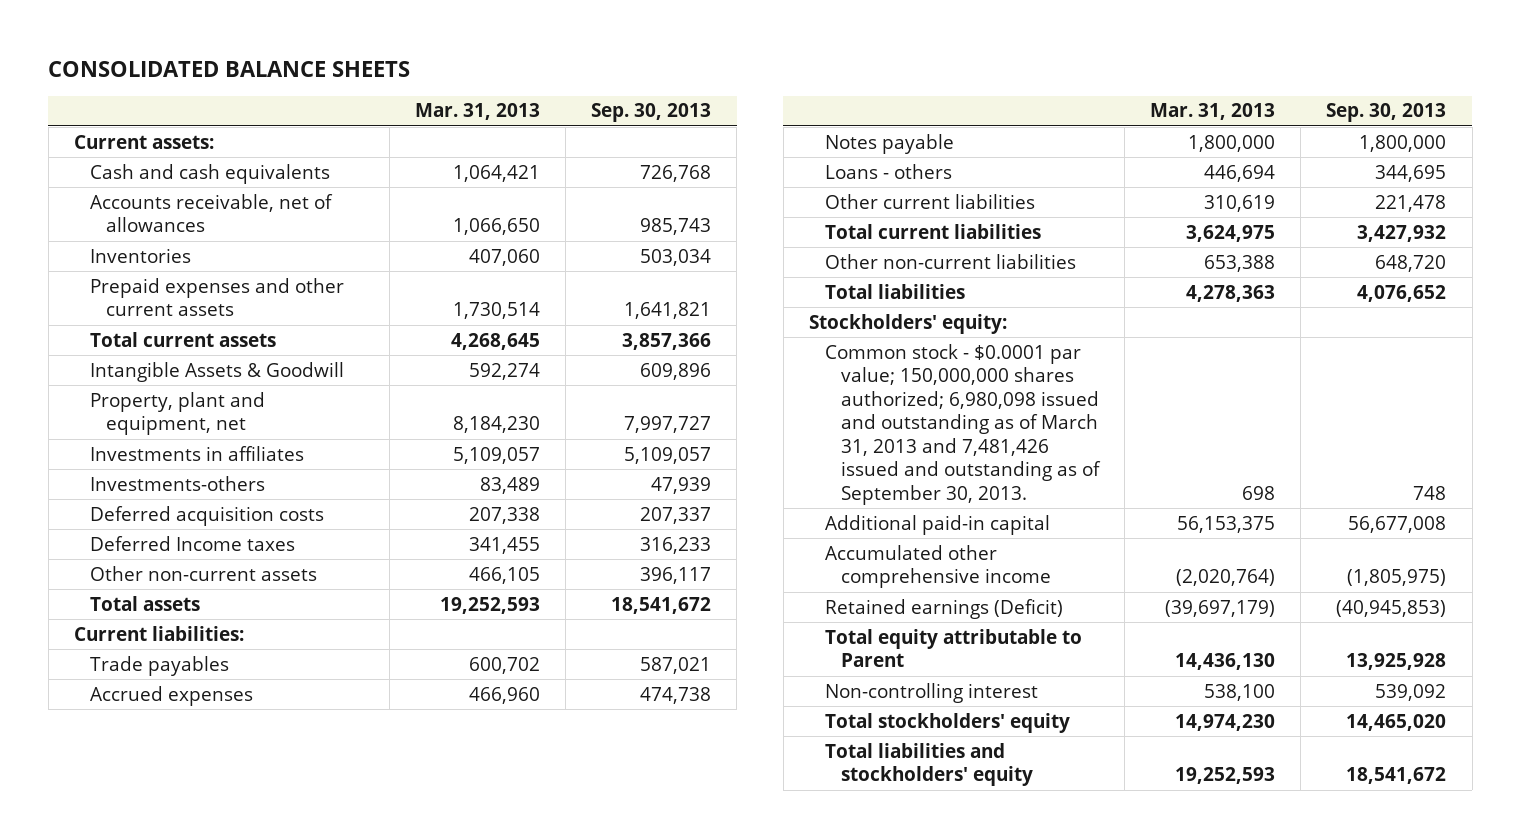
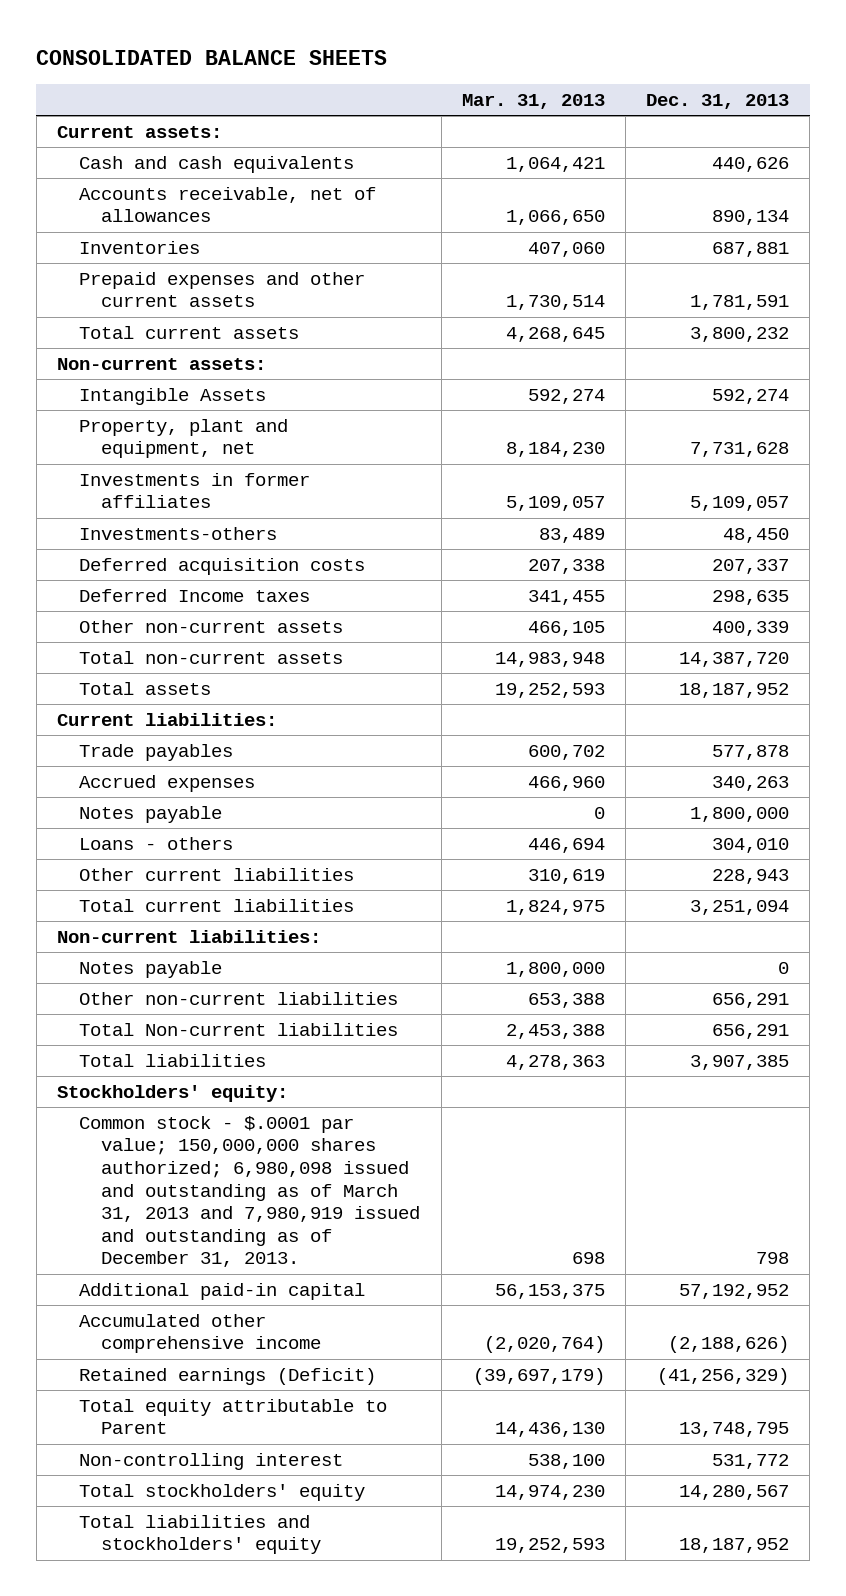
[591,103,712,123] Sep. 30, 2013 -> none
none -> [646,93,790,109] Dec. 31, 2013
none -> [56,357,266,370] Non-current assets:
[90,361,345,382] Intangible Assets & Goodwill -> [79,387,267,405] Intangible Assets
[90,445,305,461] Investments in affiliates -> [79,472,311,509] Investments in former affiliates
none -> [79,650,344,664] Total non-current assets
none -> [79,805,223,823] Notes payable
[1186,224,1276,242] 3,624,975 -> [505,899,605,915] 1,824,975
none -> [56,929,321,943] Non-current liabilities:
[825,133,955,154] Notes payable -> [79,960,223,978] Notes payable
none -> [79,1022,399,1036] Total Non-current liabilities
[825,343,1102,505] Common stock - $0.0001 par value; 150,000,000 shares authorized; 6,980,098 issued and outstanding as of March 31, 2013 and 7,481,426 issued and outstanding as of September 30, 2013. -> [79,1115,421,1268] Common stock - $.0001 par value; 150,000,000 shares authorized; 6,980,098 issued and outstanding as of March 31, 2013 and 7,980,919 issued and outstanding as of December 31, 2013.

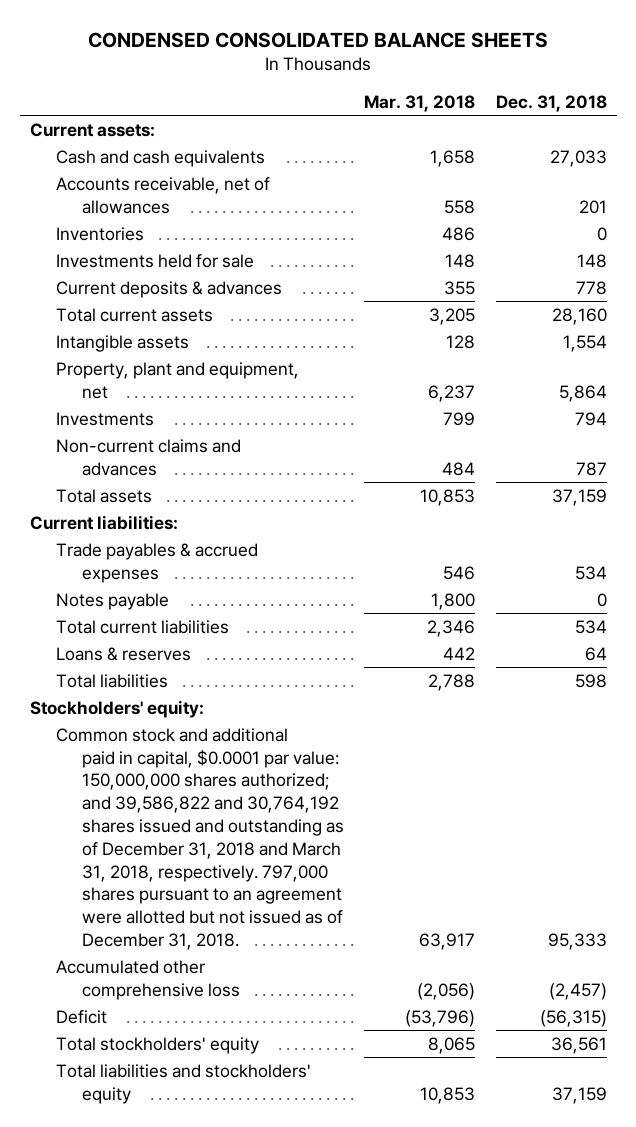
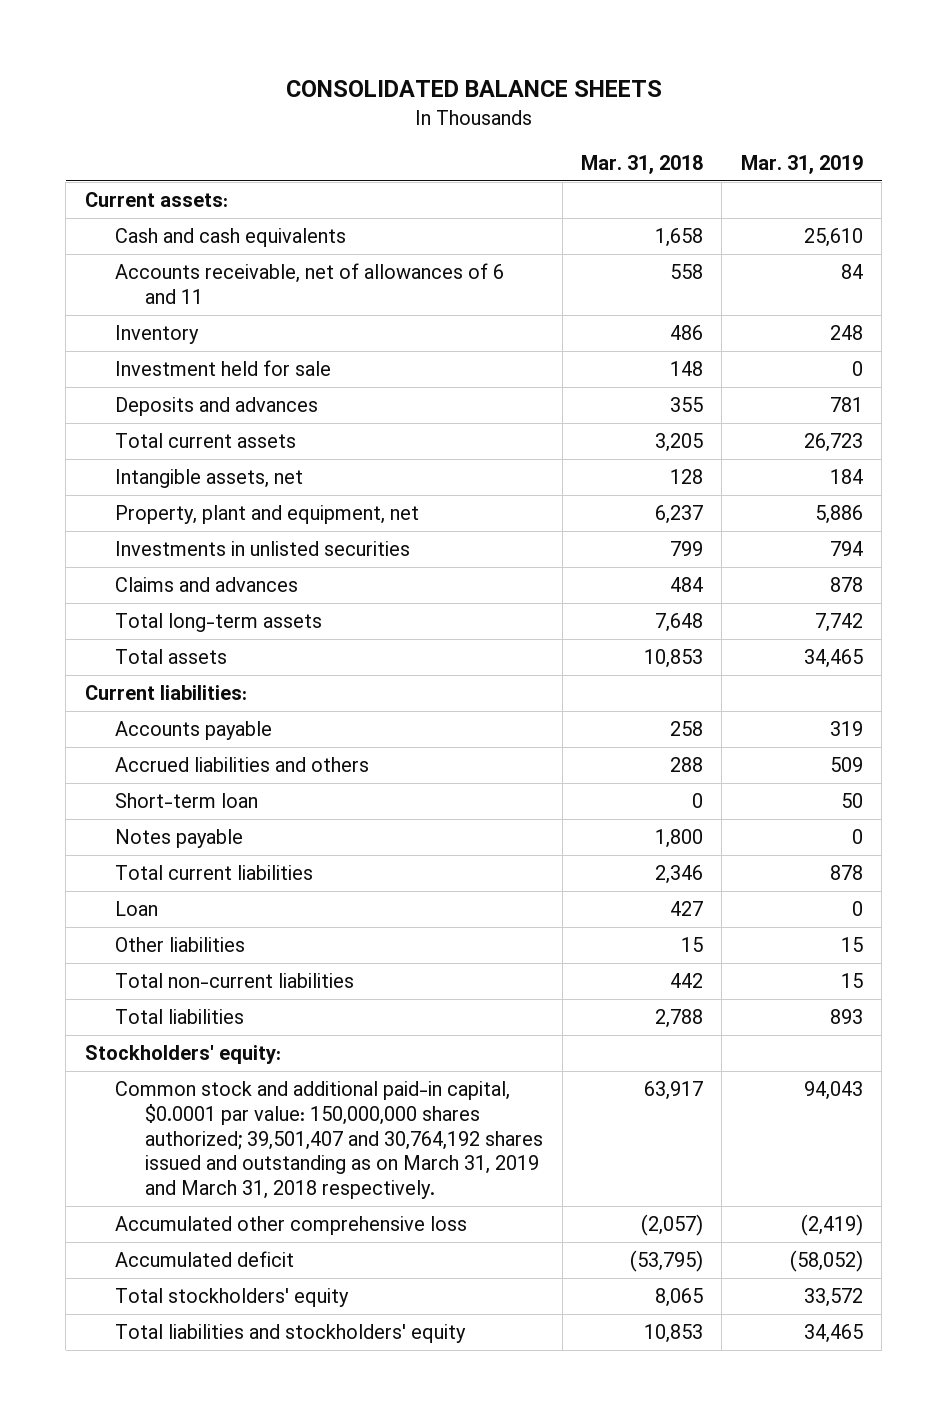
[88,31,549,48] CONDENSED CONSOLIDATED BALANCE SHEETS -> [285,80,662,98] CONSOLIDATED BALANCE SHEETS
[495,94,607,112] Dec. 31, 2018 -> none
none -> [740,154,863,174] Mar. 31, 2019
[55,176,270,214] Accounts receivable, net of allowances -> [114,263,504,304] Accounts receivable, net of allowances of 6 and 11
[55,226,144,241] Inventories -> [114,325,199,345] Inventory
[55,253,254,268] Investments held for sale -> [114,360,331,377] Investment held for sale
[55,280,282,298] Current deposits & advances -> [114,397,318,417] Deposits and advances
[55,334,189,352] Intangible assets -> [114,469,303,489] Intangible assets, net
[55,411,154,426] Investments -> [114,541,410,557] Investments in unlisted securities
[55,438,241,476] Non-current claims and advances -> [114,577,298,593] Claims and advances
none -> [114,613,322,633] Total long-term assets
[55,542,258,583] Trade payables & accrued expenses -> none
none -> [114,721,272,741] Accounts payable
none -> [114,757,369,773] Accrued liabilities and others
none -> [114,793,258,809] Short-term loan
[55,646,191,661] Loans & reserves -> [114,901,158,917] Loan
[443,646,476,660] 442 -> [669,901,703,917] 427
none -> [114,937,245,953] Other liabilities
none -> [114,973,354,989] Total non-current liabilities
[55,727,345,950] Common stock and additional paid in capital, $0.0001 par value: 150,000,000 shares authorized; and 39,586,822 and 30,764,192 shares issued and outstanding as of December 31, 2018 and March 31, 2018, respectively. 797,000 shares pursuant to an agreement were allotted but not issued as of December 31, 2018. -> [114,1081,544,1200] Common stock and additional paid-in capital, $0.0001 par value: 150,000,000 shares authorized; 39,501,407 and 30,764,192 shares issued and outstanding as on March 31, 2019 and March 31, 2018 respectively.
[417,982,476,1000] (2,056) -> [640,1214,703,1237] (2,057)
[55,1009,107,1024] Deficit -> [114,1251,294,1268] Accumulated deficit
[405,1009,476,1027] (53,796) -> [629,1250,703,1273] (53,795)

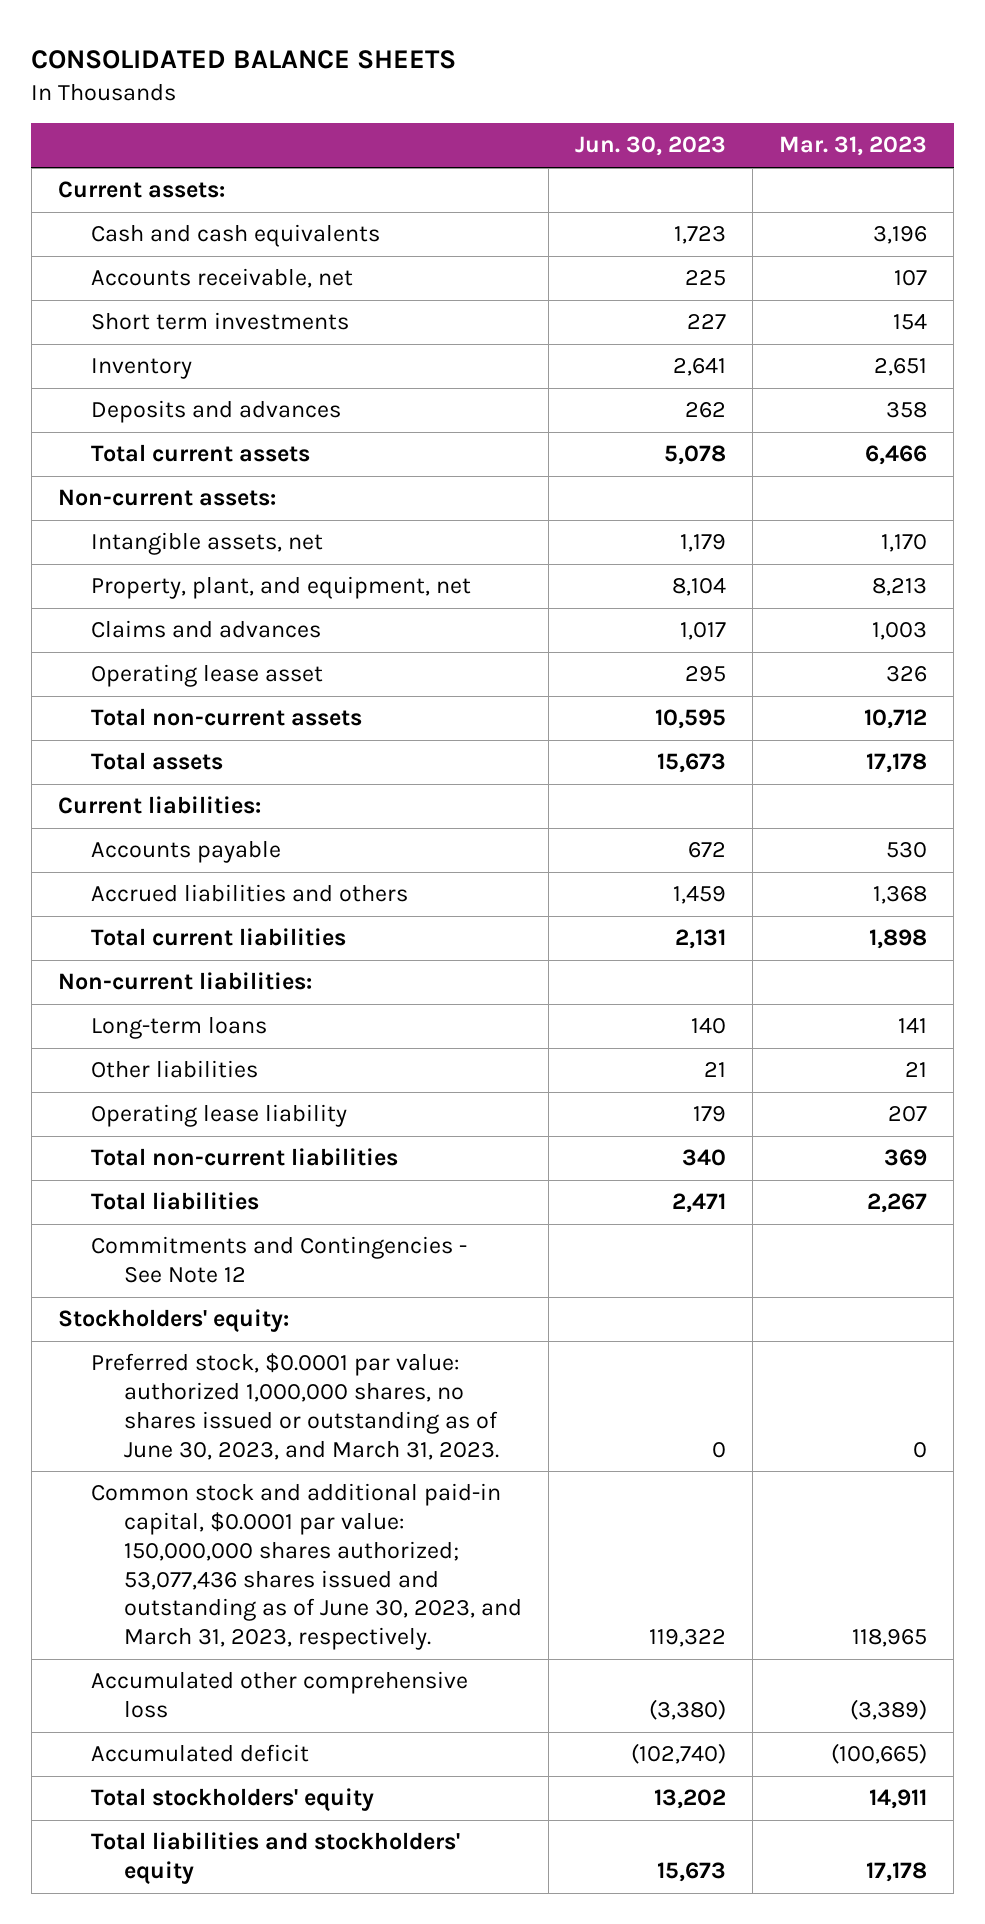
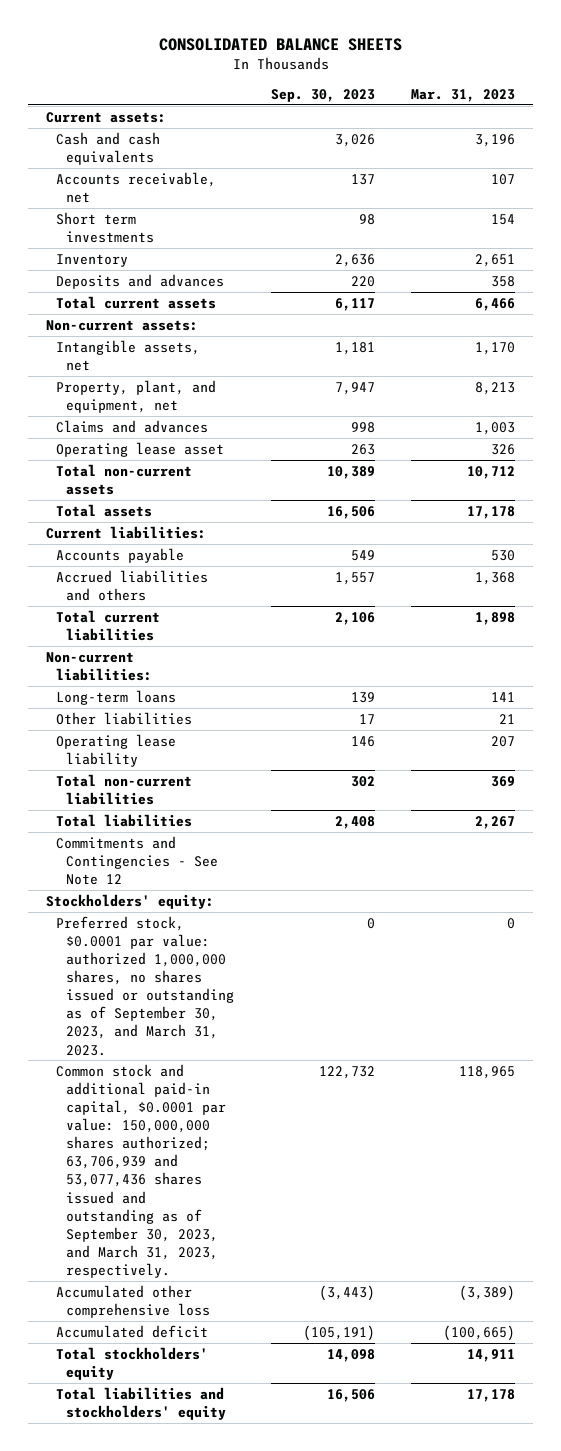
[575,136,727,157] Jun. 30, 2023 -> none
none -> [270,88,375,102] Sep. 30, 2023
[91,1353,500,1460] Preferred stock, $0.0001 par value: authorized 1,000,000 shares, no shares issued or outstanding as of June 30, 2023, and March 31, 2023. -> [56,915,235,1056] Preferred stock, $0.0001 par value: authorized 1,000,000 shares, no shares issued or outstanding as of September 30, 2023, and March 31, 2023.
[91,1483,523,1651] Common stock and additional paid-in capital, $0.0001 par value: 150,000,000 shares authorized; 53,077,436 shares issued and outstanding as of June 30, 2023, and March 31, 2023, respectively. -> [56,1063,227,1278] Common stock and additional paid-in capital, $0.0001 par value: 150,000,000 shares authorized; 63,706,939 and 53,077,436 shares issued and outstanding as of September 30, 2023, and March 31, 2023, respectively.

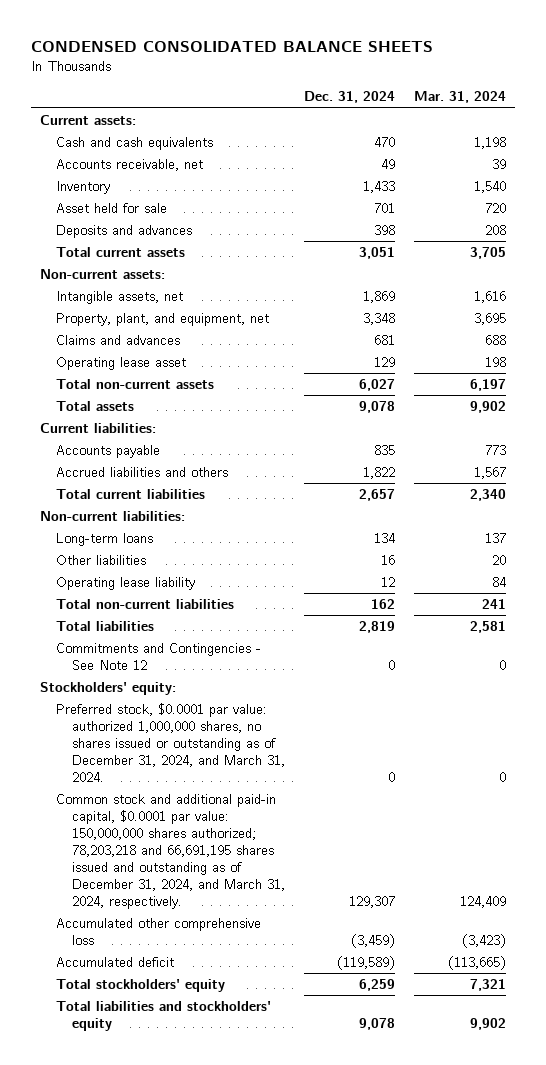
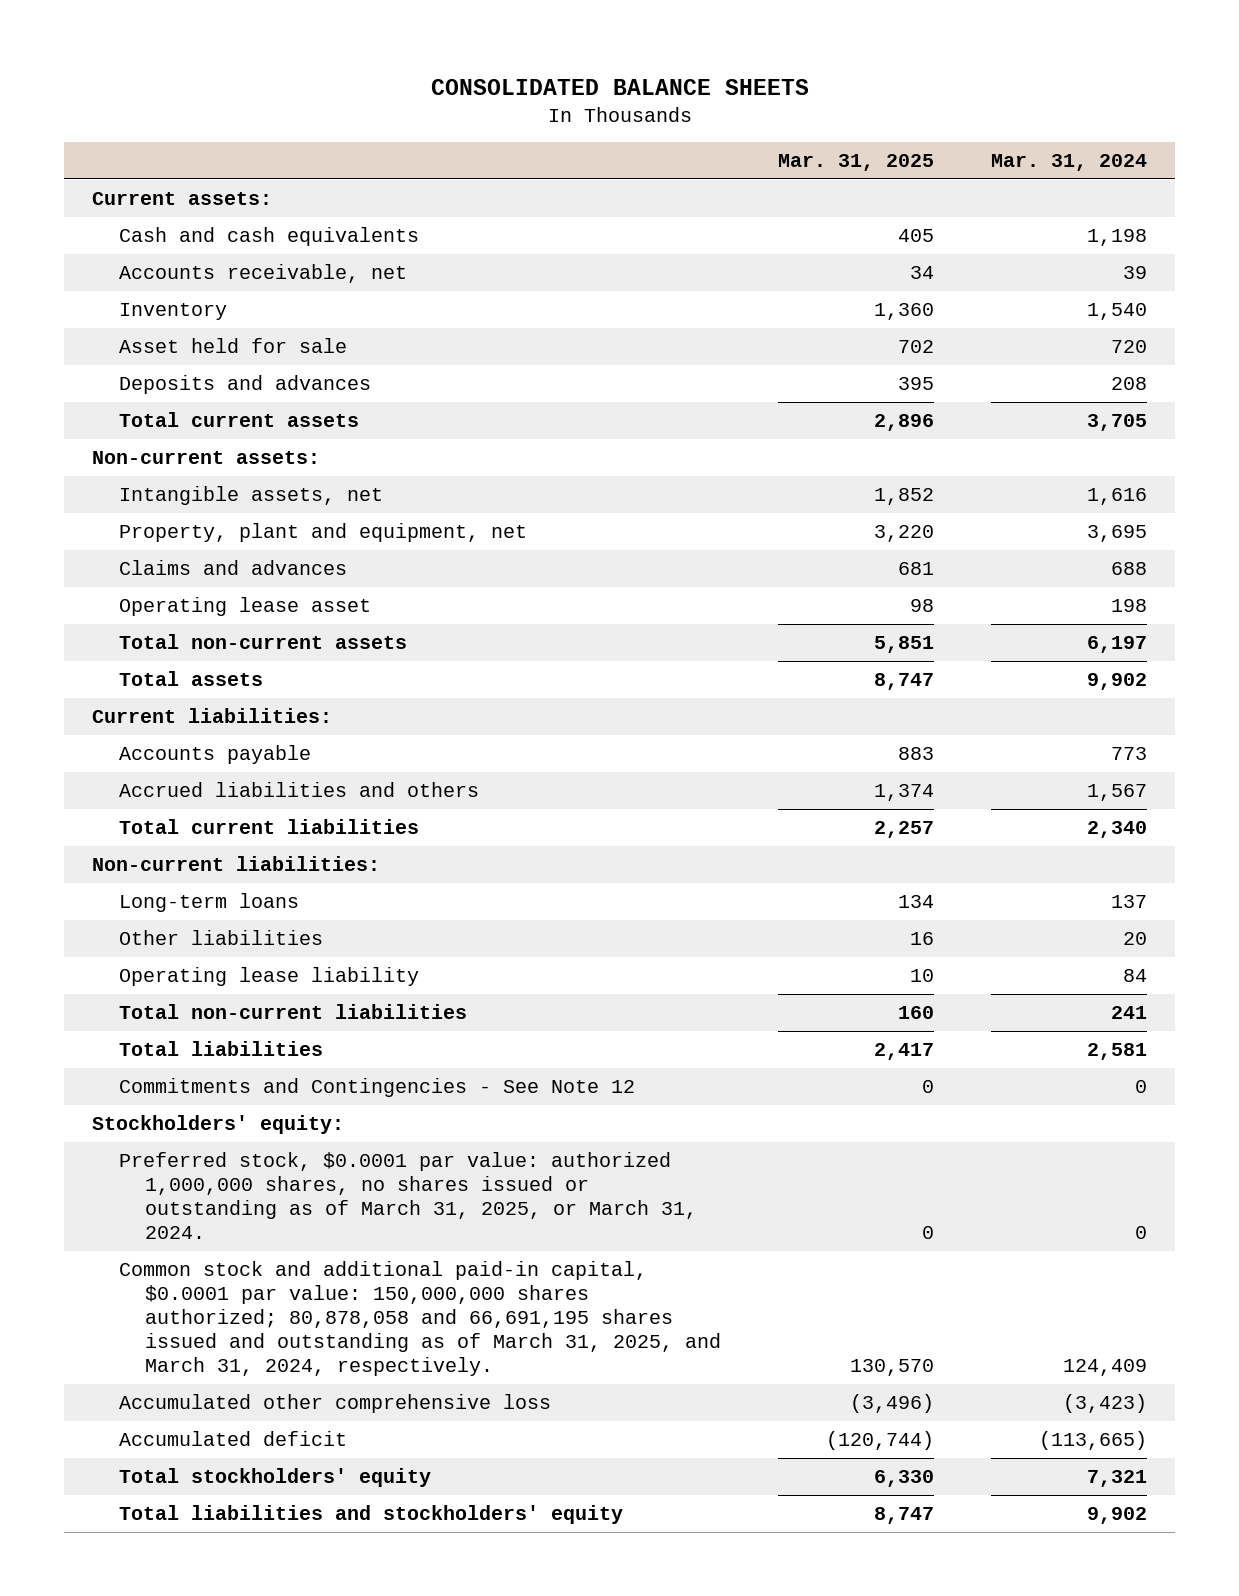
[30,41,433,53] CONDENSED CONSOLIDATED BALANCE SHEETS -> [430,78,809,95] CONSOLIDATED BALANCE SHEETS
[303,91,395,104] Dec. 31, 2024 -> none
none -> [778,154,935,172] Mar. 31, 2025
[56,312,270,326] Property, plant, and equipment, net -> [118,523,527,543] Property, plant and equipment, net
[56,702,286,782] Preferred stock, $0.0001 par value: authorized 1,000,000 shares, no shares issued or outstanding as of December 31, 2024, and March 31, 2024. -> [118,1152,698,1240] Preferred stock, $0.0001 par value: authorized 1,000,000 shares, no shares issued or outstanding as of March 31, 2025, or March 31, 2024.
[56,793,286,909] Common stock and additional paid-in capital, $0.0001 par value: 150,000,000 shares authorized; 78,203,218 and 66,691,195 shares issued and outstanding as of December 31, 2024, and March 31, 2024, respectively. -> [118,1261,722,1377] Common stock and additional paid-in capital, $0.0001 par value: 150,000,000 shares authorized; 80,878,058 and 66,691,195 shares issued and outstanding as of March 31, 2025, and March 31, 2024, respectively.

